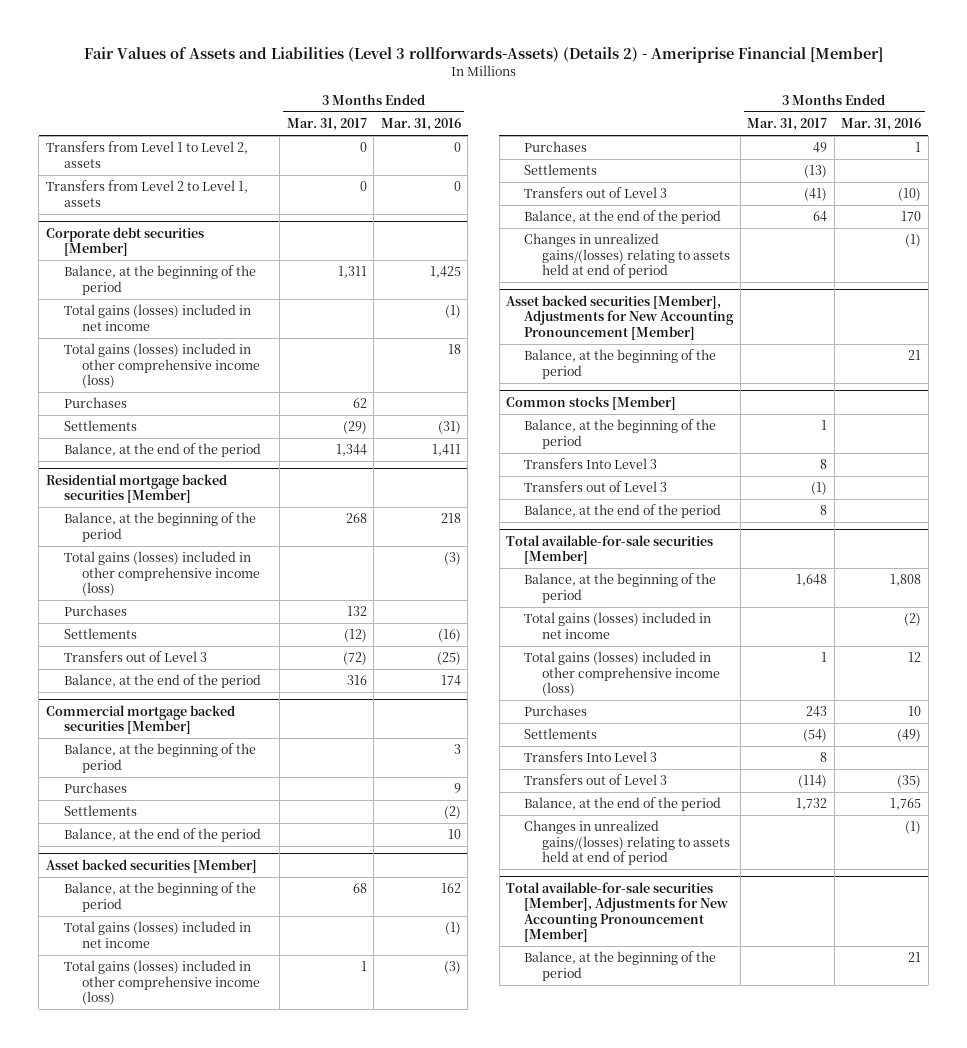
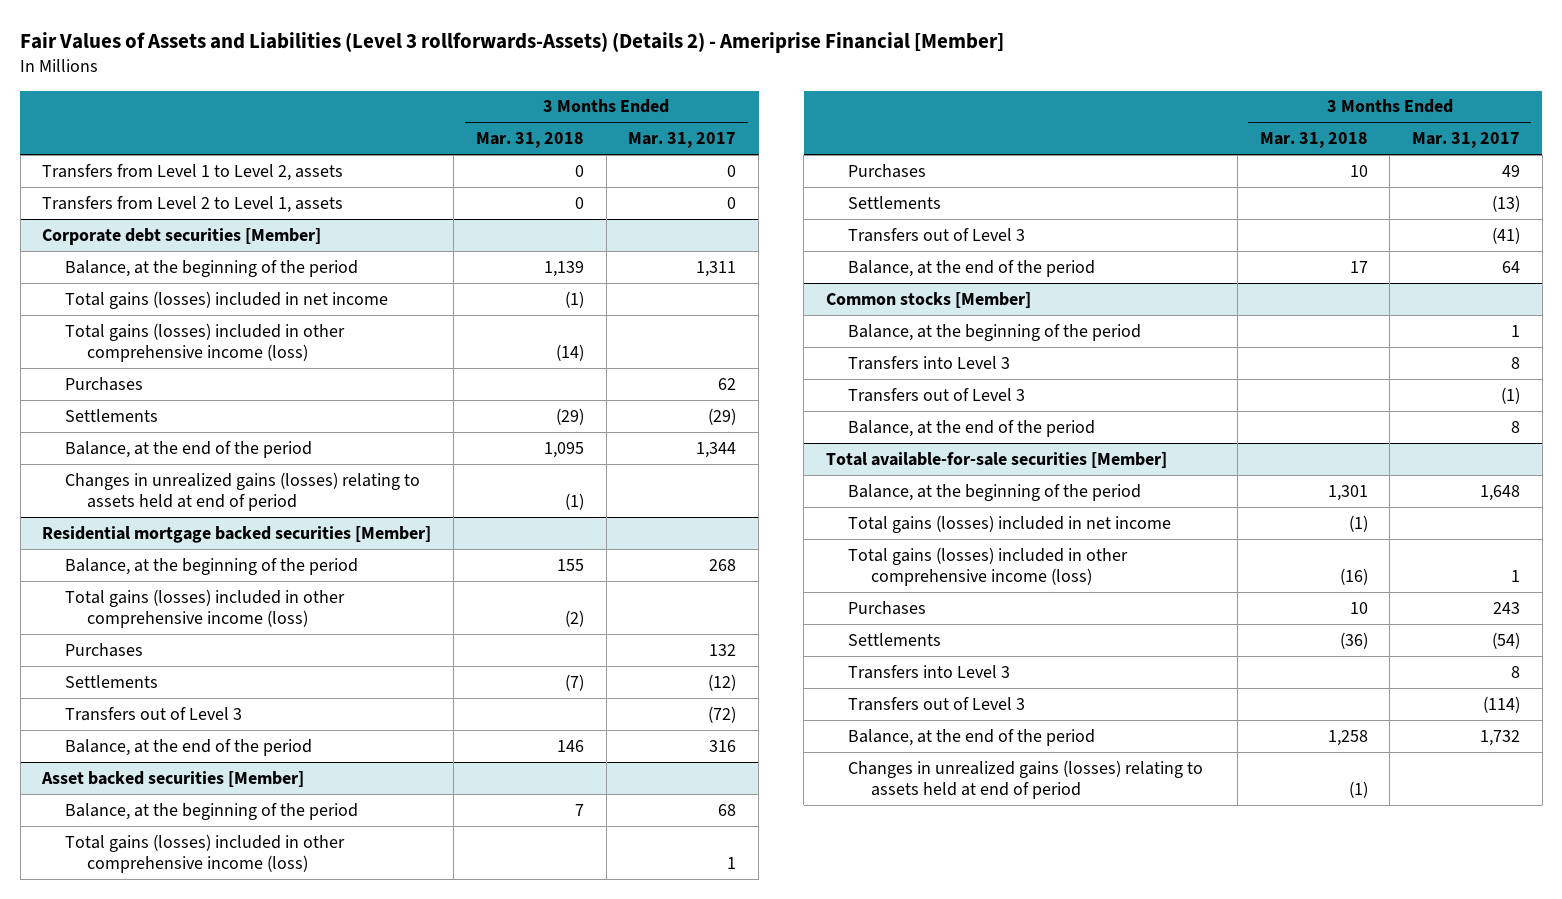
[380,118,461,132] Mar. 31, 2016 -> none
none -> [475,132,584,149] Mar. 31, 2018
none -> [64,471,420,511] Changes in unrealized gains (losses) relating to assets held at end of period
[45,705,235,735] Commercial mortgage backed securities [Member] -> none
[63,743,256,773] Balance, at the beginning of the period -> none
[63,782,127,794] Purchases -> none
[63,805,137,817] Settlements -> none
[63,828,261,843] Balance, at the end of the period -> none
[63,921,251,948] Total gains (losses) included in net income -> none
[524,233,731,279] Changes in unrealized gains/(losses) relating to assets held at end of period -> none
[506,295,735,340] Asset backed securities [Member], Adjustments for New Accounting Pronouncement [Member] -> none
[524,349,717,379] Balance, at the beginning of the period -> none
[524,458,658,470] Transfers Into Level 3 -> [848,355,1011,370] Transfers into Level 3
[524,751,658,763] Transfers Into Level 3 -> [848,664,1011,679] Transfers into Level 3
[506,882,729,943] Total available-for-sale securities [Member], Adjustments for New Accounting Pronouncement [Member] -> none
[524,951,717,981] Balance, at the beginning of the period -> none
[524,820,731,866] Changes in unrealized gains/(losses) relating to assets held at end of period -> [848,759,1204,799] Changes in unrealized gains (losses) relating to assets held at end of period

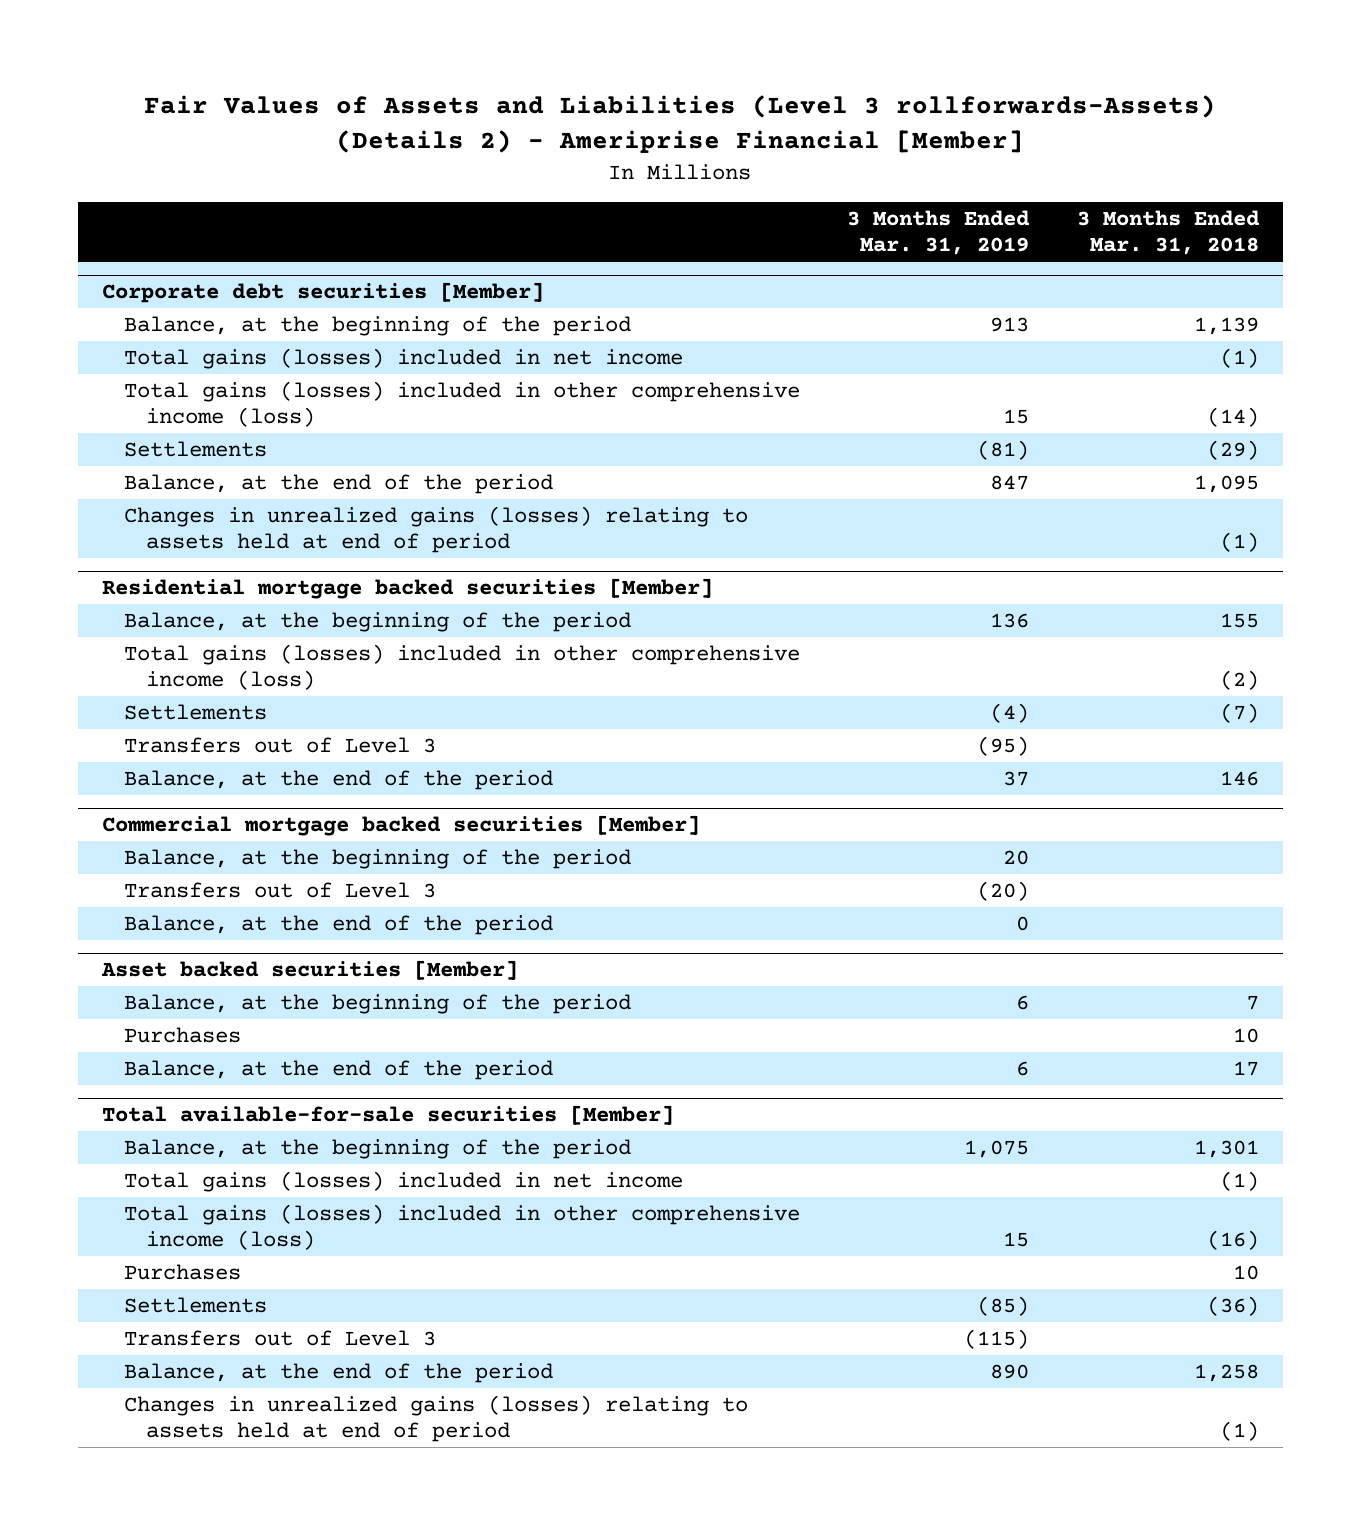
[628,132,737,149] Mar. 31, 2017 -> none
none -> [847,209,1031,256] 3 Months Ended Mar. 31, 2019
[42,163,344,181] Transfers from Level 1 to Level 2, assets -> none
[42,195,344,213] Transfers from Level 2 to Level 1, assets -> none
[64,376,143,391] Purchases -> none
[64,642,143,657] Purchases -> none
none -> [101,815,700,837] Commercial mortgage backed securities [Member]
none -> [123,849,631,870] Balance, at the beginning of the period
none -> [123,882,436,899] Transfers out of Level 3
none -> [123,915,553,936] Balance, at the end of the period
[64,833,345,873] Total gains (losses) included in other comprehensive income (loss) -> none
[848,195,942,209] Settlements -> none
[848,227,1026,242] Transfers out of Level 3 -> none
[826,291,1032,308] Common stocks [Member] -> none
[848,323,1142,341] Balance, at the beginning of the period -> none
[848,355,1011,370] Transfers into Level 3 -> none
[848,387,1026,402] Transfers out of Level 3 -> none
[848,419,1096,437] Balance, at the end of the period -> none
[848,664,1011,679] Transfers into Level 3 -> none

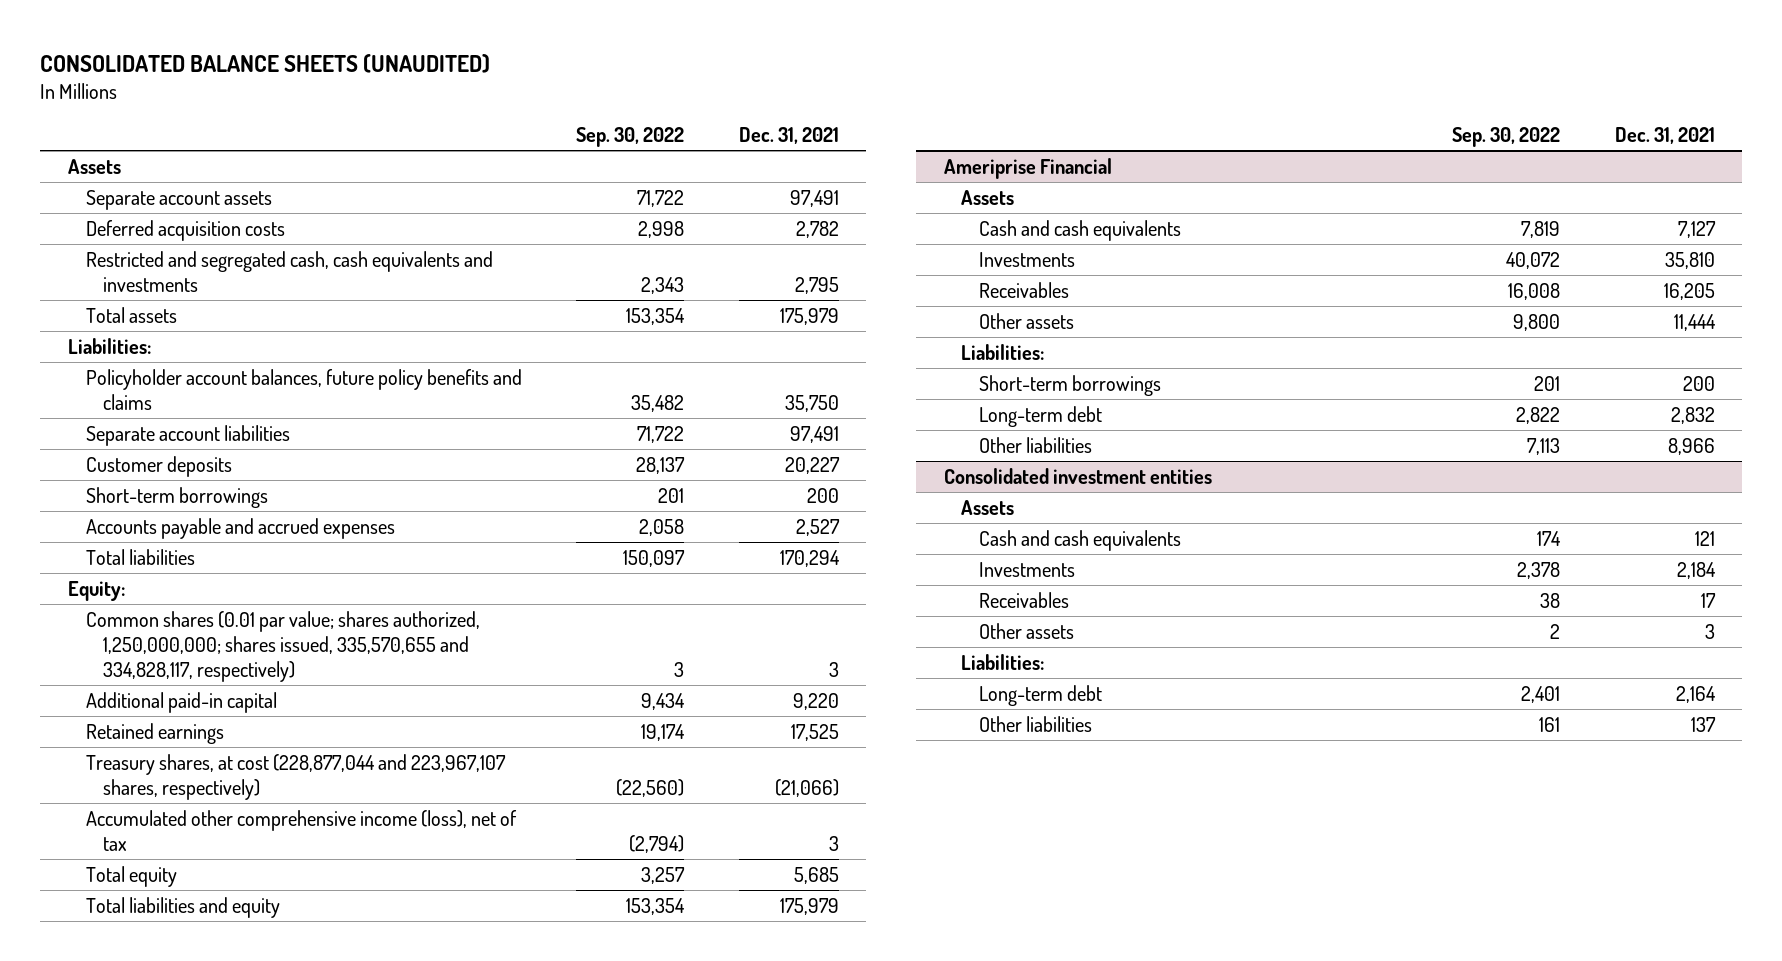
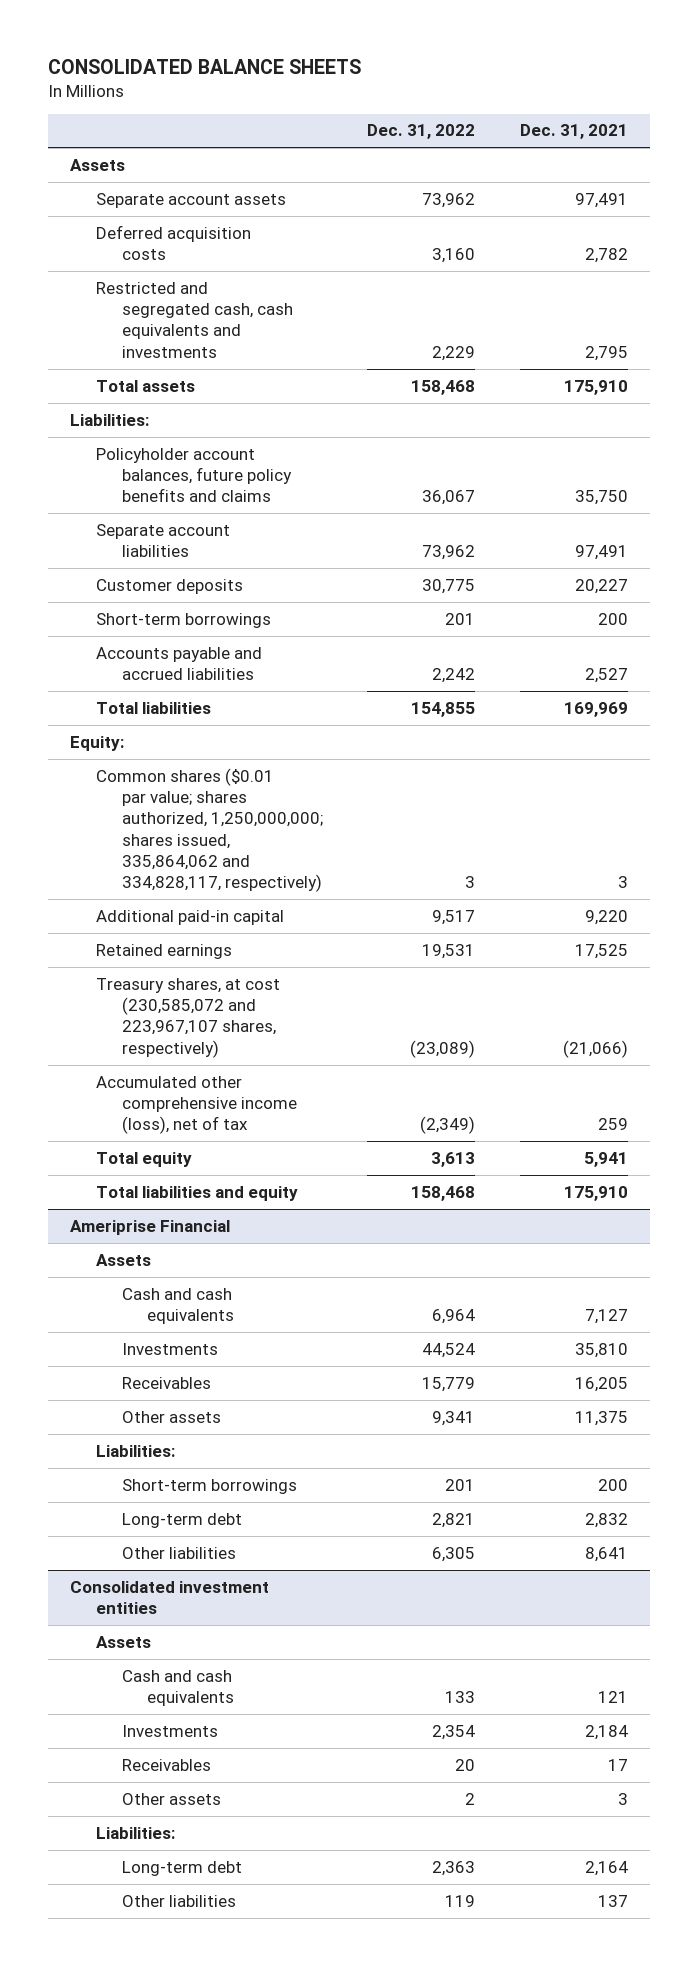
[40,53,491,73] CONSOLIDATED BALANCE SHEETS (UNAUDITED) -> [48,59,362,75] CONSOLIDATED BALANCE SHEETS
[576,126,685,147] Sep. 30, 2022 -> none
none -> [367,124,476,140] Dec. 31, 2022
[779,307,839,325] 175,979 -> [563,379,628,395] 175,910
[85,517,395,539] Accounts payable and accrued expenses -> [95,646,262,681] Accounts payable and accrued liabilities
[779,549,840,567] 170,294 -> [563,701,628,717] 169,969
[85,610,480,683] Common shares (0.01 par value; shares authorized, 1,250,000,000; shares issued, 335,570,655 and 334,828,117, respectively) -> [95,767,323,893] Common shares ($0.01 par value; shares authorized, 1,250,000,000; shares issued, 335,864,062 and 334,828,117, respectively)
[85,753,506,801] Treasury shares, at cost (228,877,044 and 223,967,107 shares, respectively) -> [95,977,280,1058] Treasury shares, at cost (230,585,072 and 223,967,107 shares, respectively)
[828,836,839,852] 3 -> [597,1118,628,1131] 259
[793,866,839,884] 5,685 -> [583,1151,628,1167] 5,941
[779,897,839,915] 175,979 -> [563,1185,628,1201] 175,910
[1673,313,1716,331] 11,444 -> [574,1410,628,1426] 11,375
[1667,437,1715,455] 8,966 -> [584,1546,628,1562] 8,641

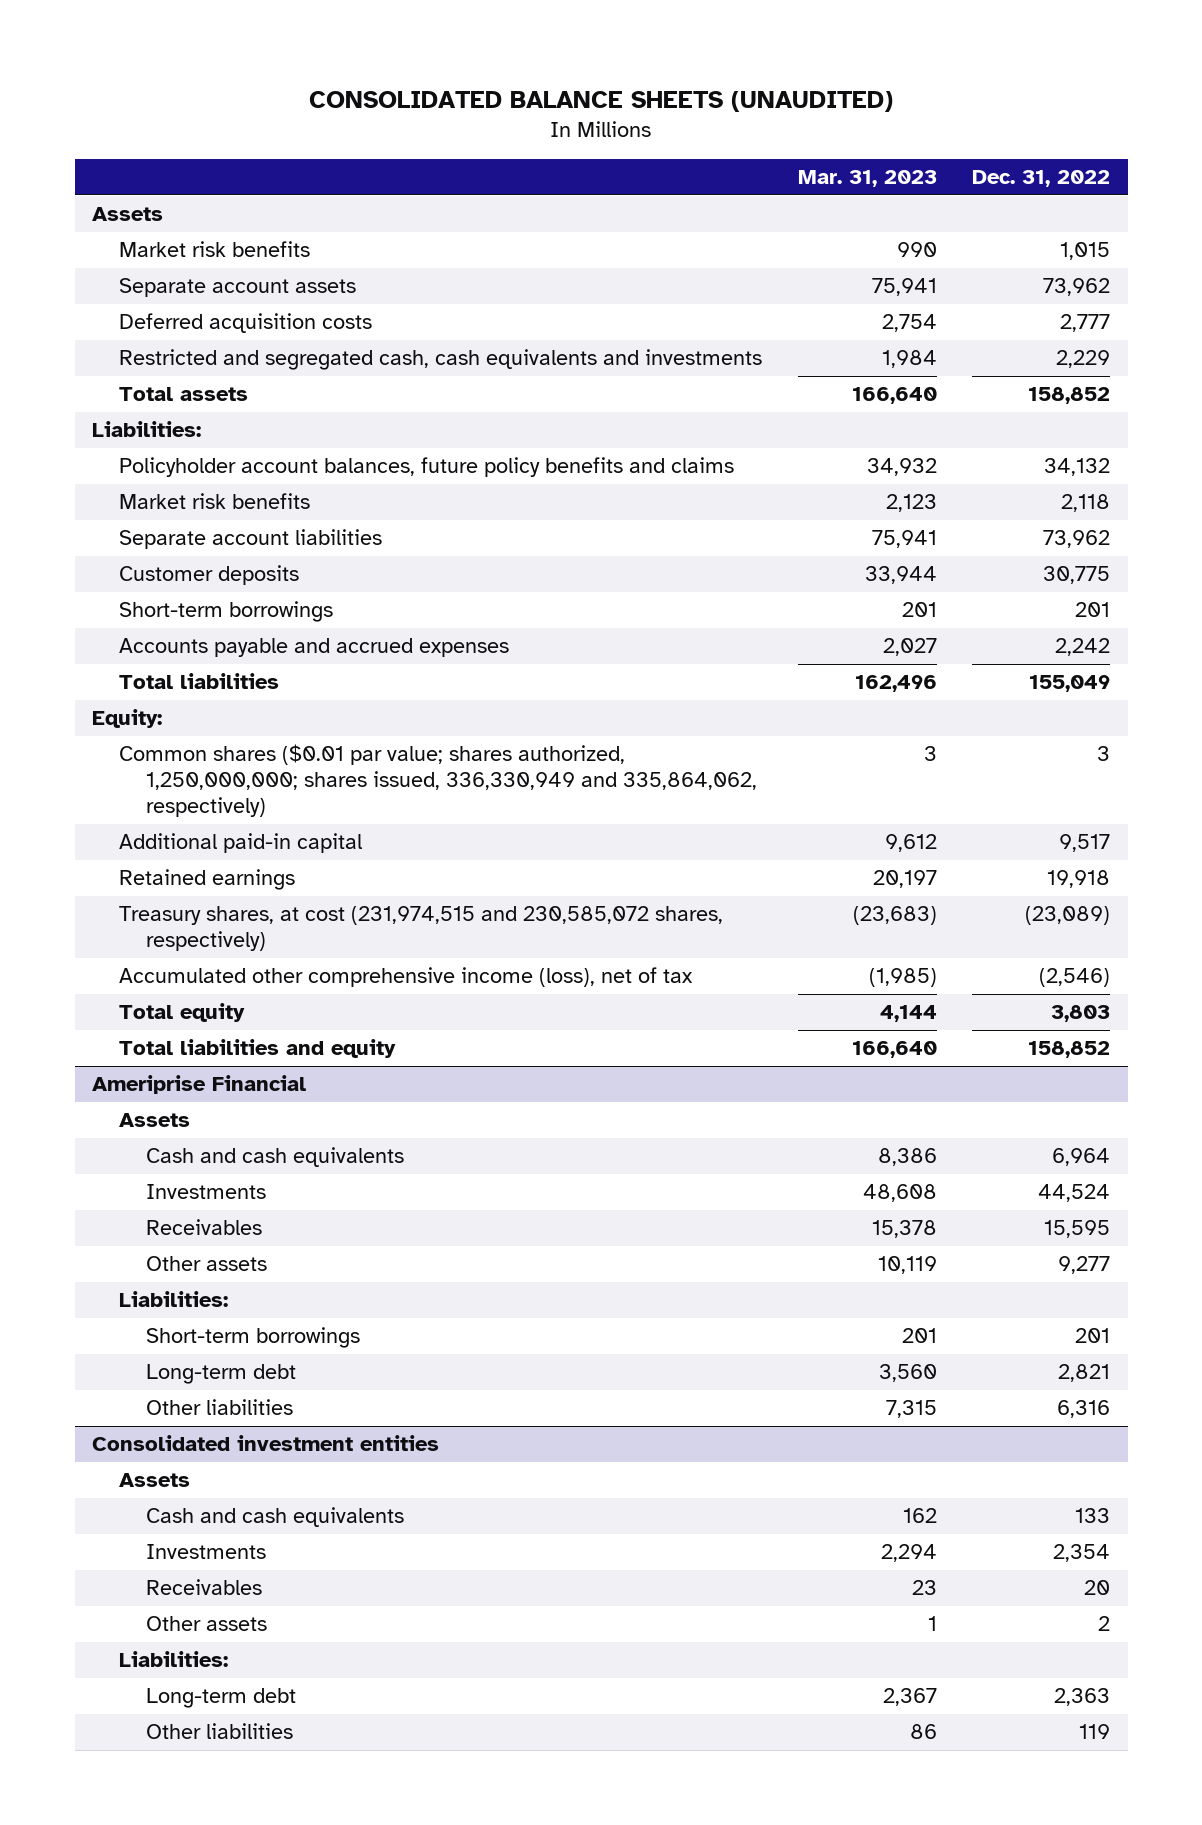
[48,59,362,75] CONSOLIDATED BALANCE SHEETS -> [309,91,894,113] CONSOLIDATED BALANCE SHEETS (UNAUDITED)
[519,124,628,140] Dec. 31, 2021 -> none
none -> [797,170,937,188] Mar. 31, 2023
none -> [119,241,311,258] Market risk benefits
[432,248,476,264] 3,160 -> [1059,314,1110,333] 2,777
[411,379,476,395] 158,468 -> [1027,387,1110,405] 158,852
[422,490,476,506] 36,067 -> [1043,458,1110,477] 34,132
none -> [119,493,311,510] Market risk benefits
[95,646,262,681] Accounts payable and accrued liabilities -> [119,638,510,658] Accounts payable and accrued expenses
[411,701,476,717] 154,855 -> [1028,675,1110,693] 155,049
[95,767,323,893] Common shares ($0.01 par value; shares authorized, 1,250,000,000; shares issued, 335,864,062 and 334,828,117, respectively) -> [119,744,758,818] Common shares ($0.01 par value; shares authorized, 1,250,000,000; shares issued, 336,330,949 and 335,864,062, respectively)
[422,943,476,959] 19,531 -> [1046,870,1110,889] 19,918
[95,977,280,1058] Treasury shares, at cost (230,585,072 and 223,967,107 shares, respectively) -> [119,906,724,952] Treasury shares, at cost (231,974,515 and 230,585,072 shares, respectively)
[420,1116,476,1135] (2,349) -> [1038,968,1110,988] (2,546)
[431,1151,476,1167] 3,613 -> [1050,1005,1110,1023] 3,803
[411,1185,476,1201] 158,468 -> [1027,1041,1110,1059] 158,852
[422,1376,476,1392] 15,779 -> [1043,1220,1110,1239] 15,595
[432,1410,476,1426] 9,341 -> [1057,1256,1110,1275] 9,277
[432,1546,476,1562] 6,305 -> [1056,1400,1110,1419] 6,316

